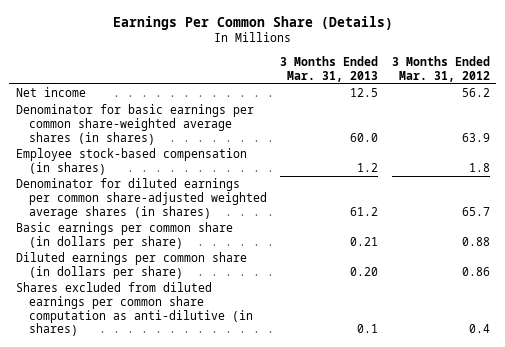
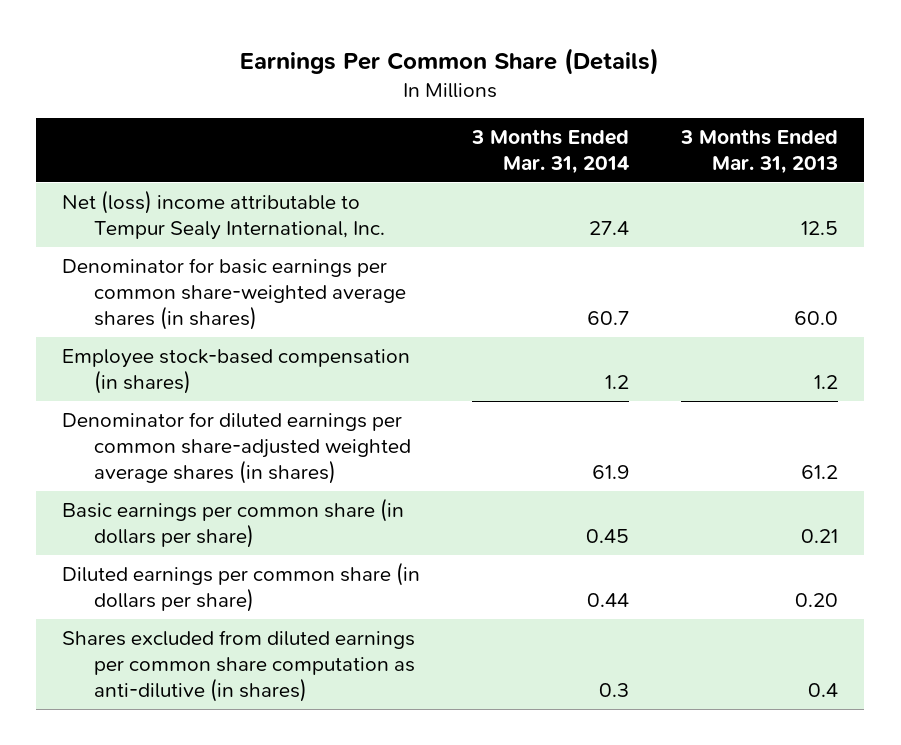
[391,55,490,82] 3 Months Ended Mar. 31, 2012 -> none
none -> [471,129,630,174] 3 Months Ended Mar. 31, 2014
[15,87,86,98] Net income -> [62,190,386,240] Net (loss) income attributable to Tempur Sealy International, Inc.
[357,324,379,334] 0.1 -> [808,682,839,697] 0.4

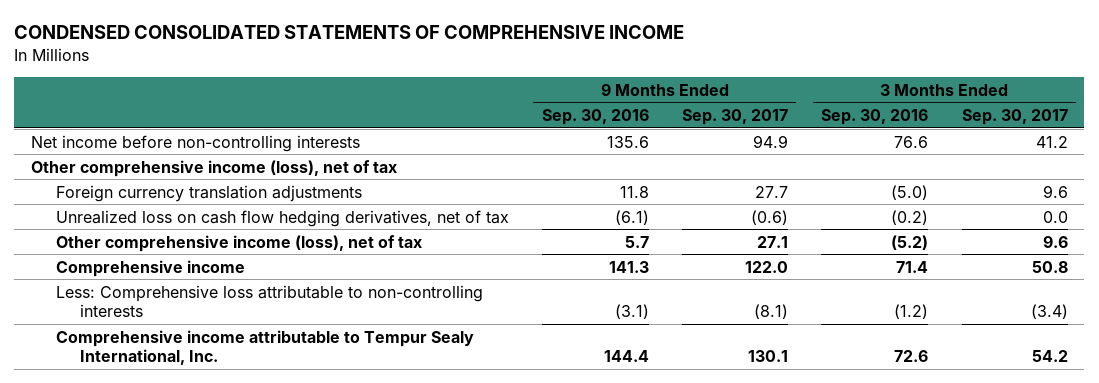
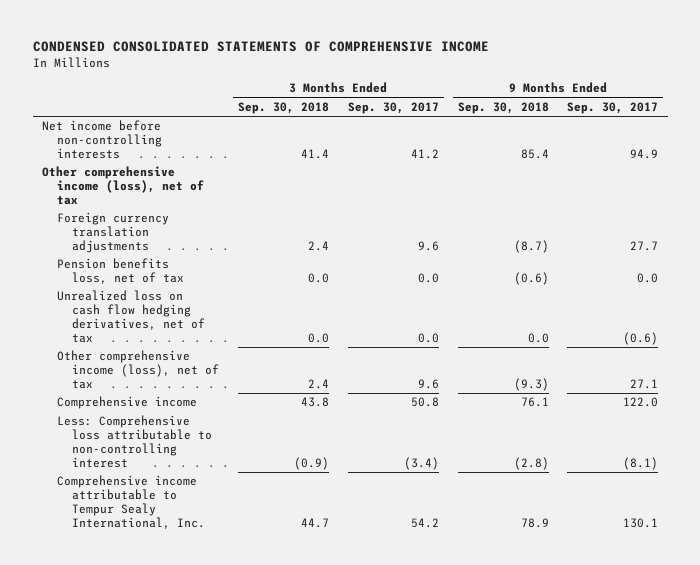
[541,109,649,126] Sep. 30, 2016 -> none
[821,109,929,126] Sep. 30, 2016 -> none
none -> [238,101,330,114] Sep. 30, 2018
none -> [457,101,549,114] Sep. 30, 2018
none -> [57,258,185,285] Pension benefits loss, net of tax
[55,284,483,317] Less: Comprehensive loss attributable to non-controlling interests -> [57,415,213,468] Less: Comprehensive loss attributable to non-controlling interest

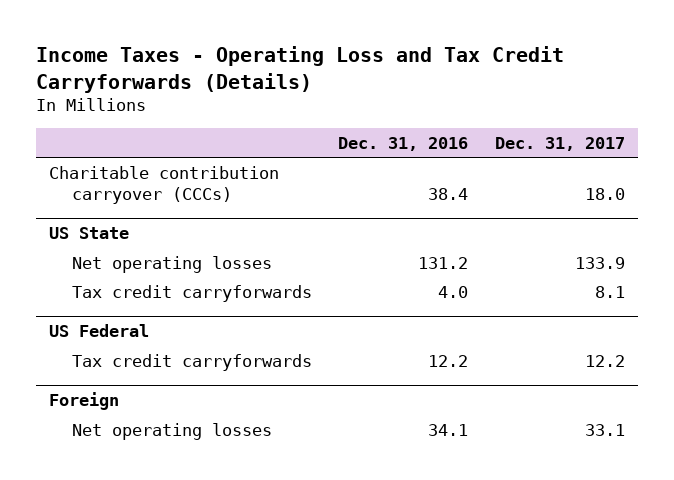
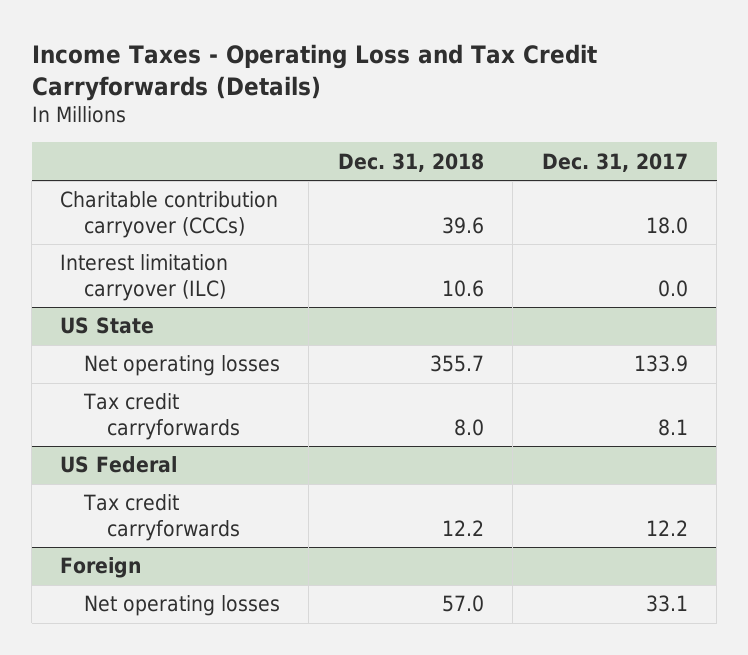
[338,137,469,152] Dec. 31, 2016 -> none
none -> [337,152,484,172] Dec. 31, 2018
none -> [60,254,229,301] Interest limitation carryover (ILC)

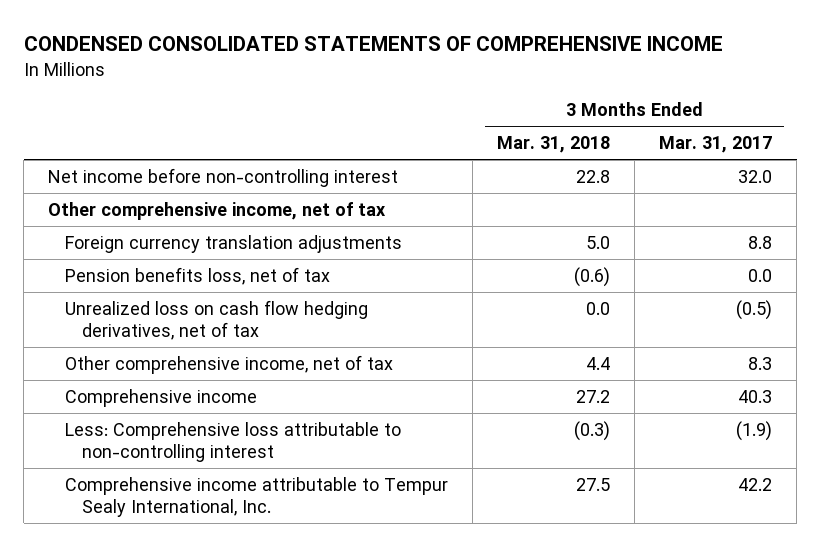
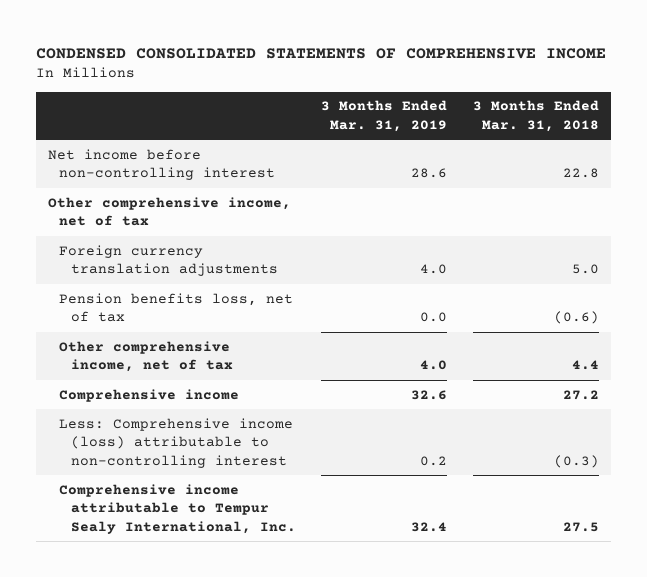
[659,136,773,154] Mar. 31, 2017 -> none
none -> [321,100,448,132] 3 Months Ended Mar. 31, 2019
[64,299,368,341] Unrealized loss on cash flow hedging derivatives, net of tax -> none
[64,421,401,463] Less: Comprehensive loss attributable to non-controlling interest -> [59,417,294,468] Less: Comprehensive income (loss) attributable to non-controlling interest

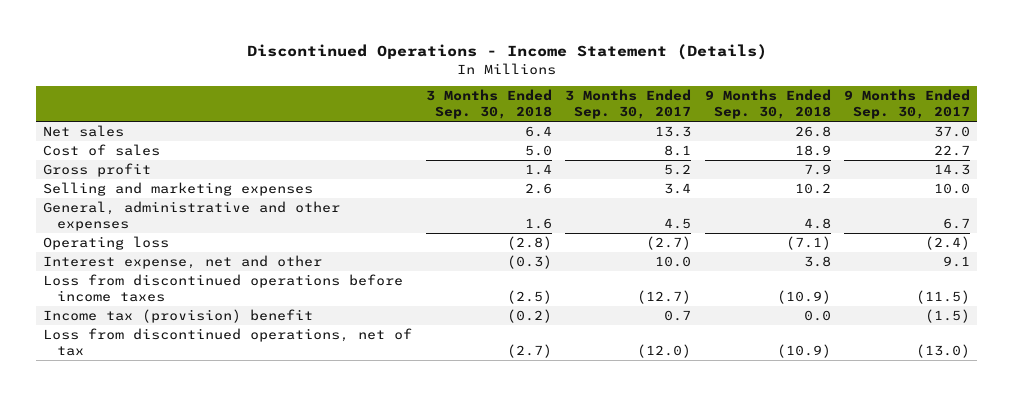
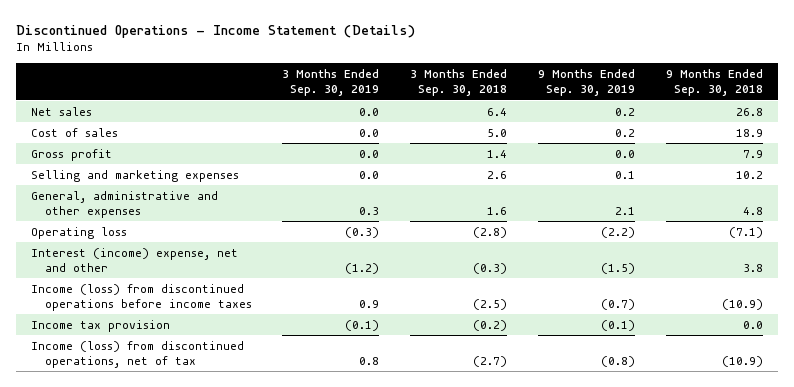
[565,89,692,120] 3 Months Ended Sep. 30, 2017 -> none
[844,89,971,120] 9 Months Ended Sep. 30, 2017 -> none
none -> [282,69,380,97] 3 Months Ended Sep. 30, 2019
none -> [538,69,636,97] 9 Months Ended Sep. 30, 2019
[43,255,323,270] Interest expense, net and other -> [31,247,239,272] Interest (income) expense, net and other
[43,274,404,302] Loss from discontinued operations before income taxes -> [31,283,252,311] Income (loss) from discontinued operations before income taxes
[43,309,314,324] Income tax (provision) benefit -> [31,319,171,332] Income tax provision
[43,328,413,356] Loss from discontinued operations, net of tax -> [31,340,245,368] Income (loss) from discontinued operations, net of tax

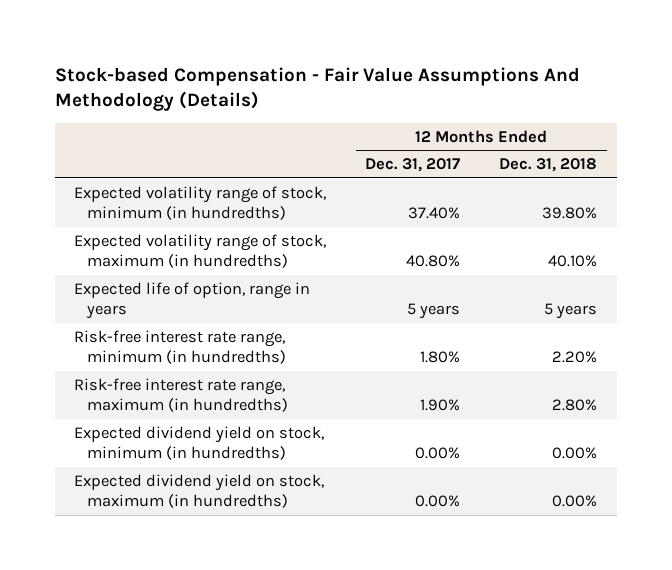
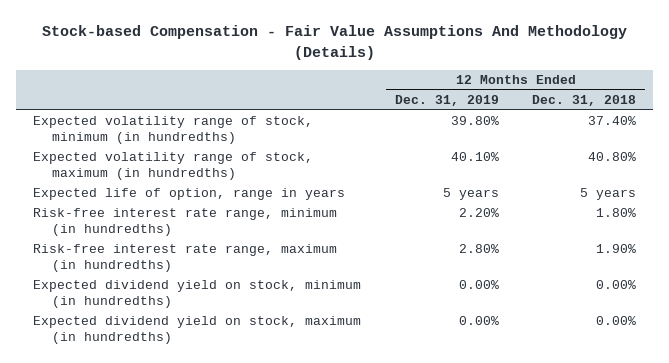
[365,158,461,173] Dec. 31, 2017 -> none
none -> [394,95,499,107] Dec. 31, 2019
[542,207,598,220] 39.80% -> [588,116,637,126] 37.40%
[548,255,598,268] 40.10% -> [588,152,637,162] 40.80%
[552,351,598,364] 2.20% -> [596,208,637,218] 1.80%
[552,399,598,412] 2.80% -> [596,244,637,254] 1.90%

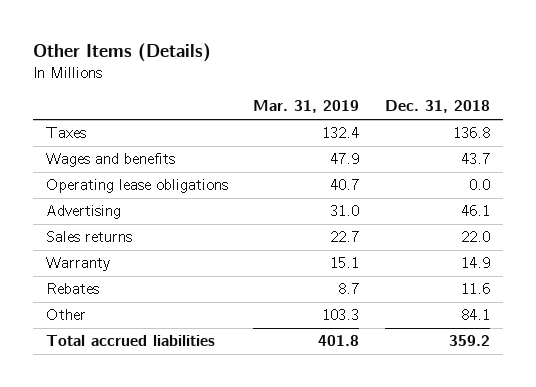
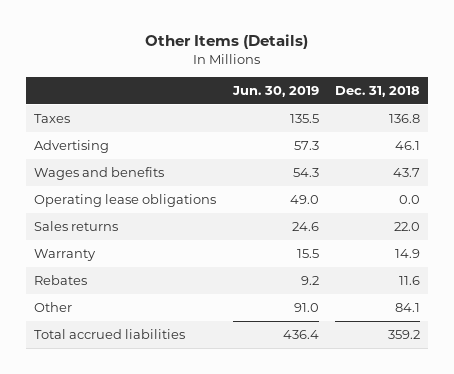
[253,100,360,114] Mar. 31, 2019 -> none
none -> [231,85,319,97] Jun. 30, 2019
[45,205,121,220] Advertising -> [34,139,110,153] Advertising

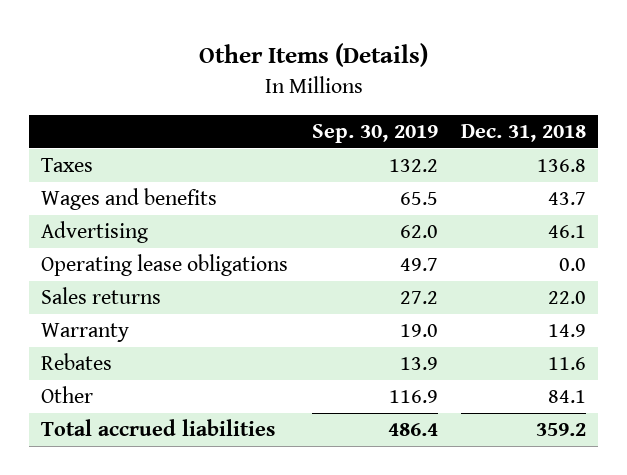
[231,85,319,97] Jun. 30, 2019 -> none
none -> [311,123,438,143] Sep. 30, 2019
[34,139,110,153] Advertising -> [41,221,149,244] Advertising

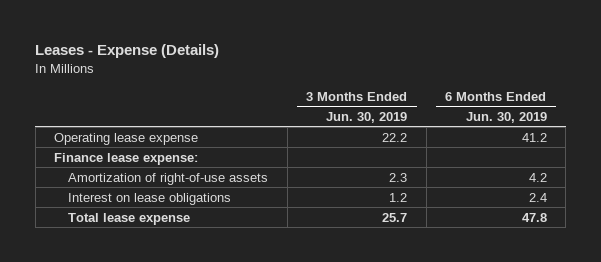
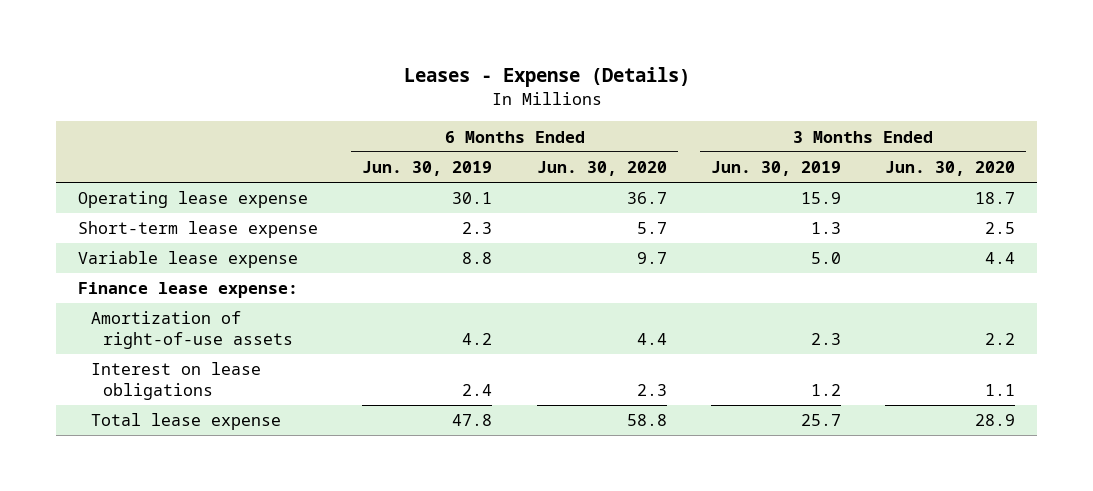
none -> [536,161,667,177] Jun. 30, 2020
none -> [885,161,1016,177] Jun. 30, 2020
[382,132,408,142] 22.2 -> [801,192,842,205] 15.9
[521,132,547,142] 41.2 -> [452,192,493,205] 30.1
none -> [78,221,319,239] Short-term lease expense
none -> [78,251,299,269] Variable lease expense

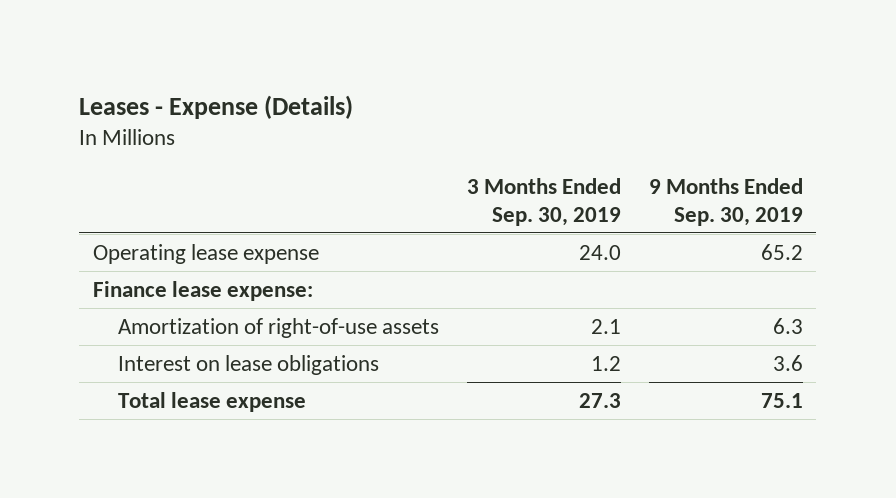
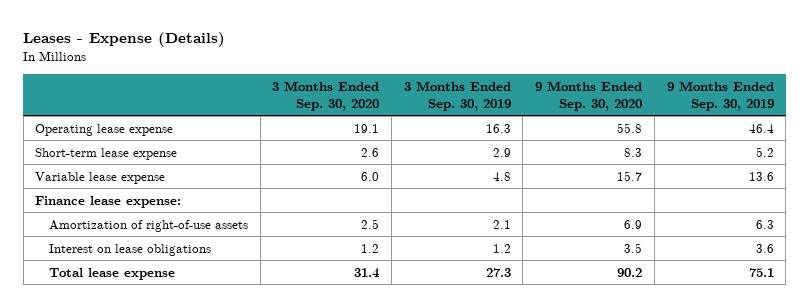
none -> [272,80,380,111] 3 Months Ended Sep. 30, 2020
none -> [535,80,643,111] 9 Months Ended Sep. 30, 2020
[578,245,621,261] 24.0 -> [485,123,511,133] 16.3
[760,244,803,261] 65.2 -> [748,123,774,133] 46.4
none -> [35,147,178,160] Short-term lease expense
none -> [35,171,166,184] Variable lease expense

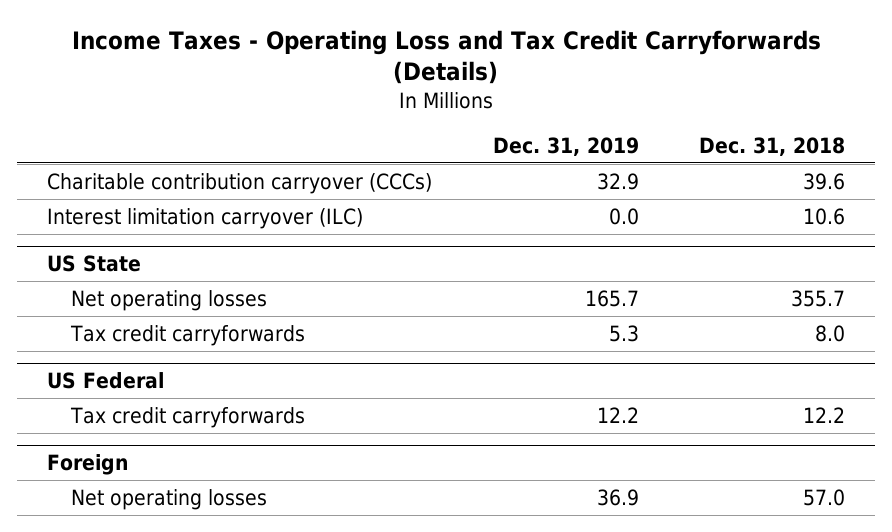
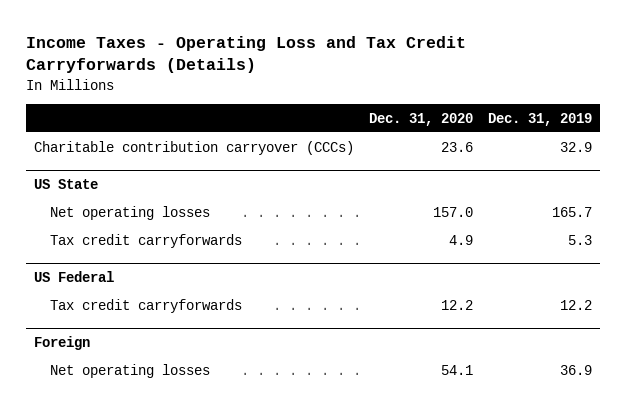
[698,136,845,156] Dec. 31, 2018 -> none
none -> [369,112,474,126] Dec. 31, 2020
[47,207,364,229] Interest limitation carryover (ILC) -> none

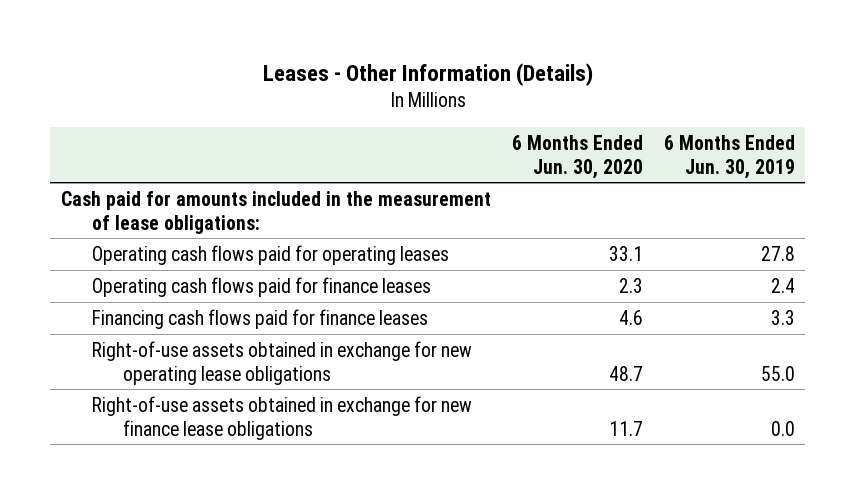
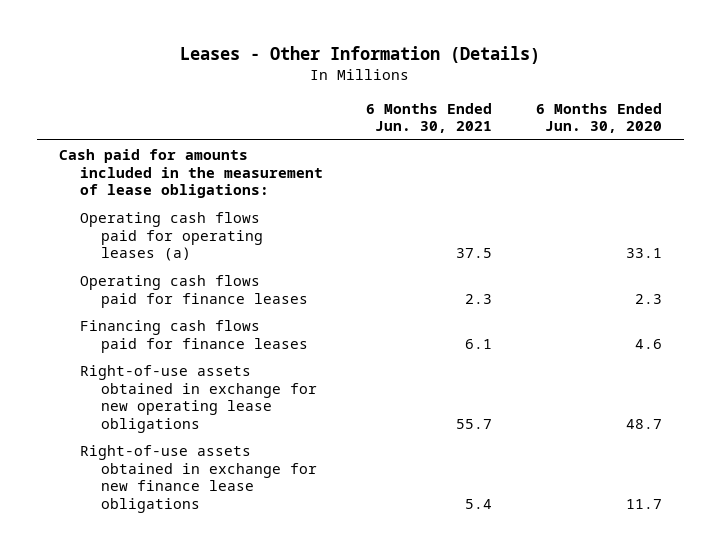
[663,134,795,179] 6 Months Ended Jun. 30, 2019 -> none
none -> [366,102,493,134] 6 Months Ended Jun. 30, 2021
[92,244,450,265] Operating cash flows paid for operating leases -> [79,212,264,262] Operating cash flows paid for operating leases (a)

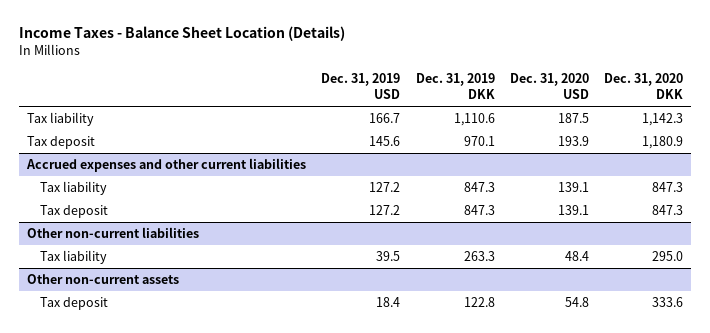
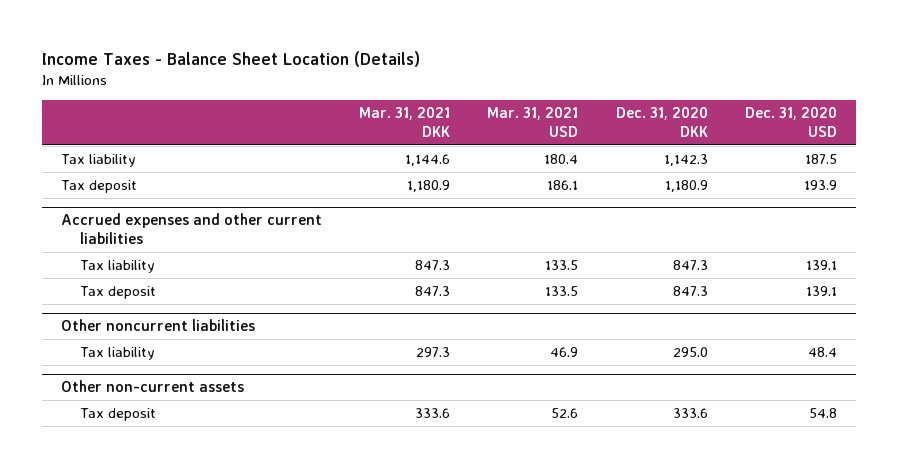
[321,73,401,99] Dec. 31, 2019 USD -> none
[415,73,495,99] Dec. 31, 2019 DKK -> none
none -> [359,106,451,137] Mar. 31, 2021 DKK
none -> [487,106,579,137] Mar. 31, 2021 USD
[26,227,199,239] Other non-current liabilities -> [60,319,255,332] Other noncurrent liabilities

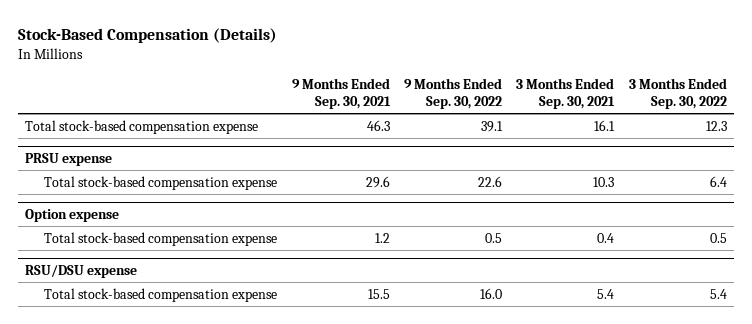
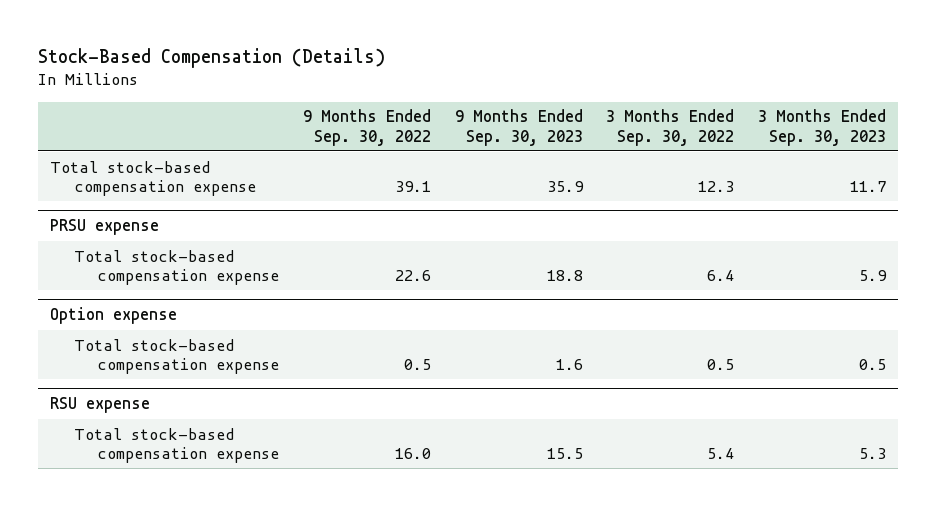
[291,78,391,110] 9 Months Ended Sep. 30, 2021 -> none
[516,78,616,110] 3 Months Ended Sep. 30, 2021 -> none
none -> [454,109,583,146] 9 Months Ended Sep. 30, 2023
none -> [757,109,886,146] 3 Months Ended Sep. 30, 2023
[25,265,138,279] RSU/DSU expense -> [50,397,151,414] RSU expense

